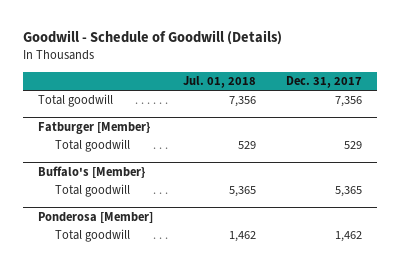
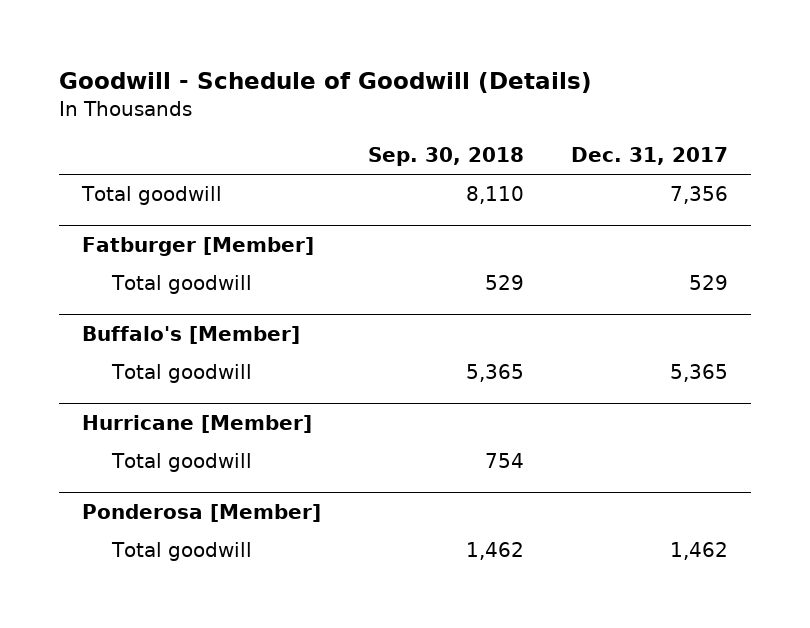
[182,76,256,89] Jul. 01, 2018 -> none
none -> [367,147,524,167] Sep. 30, 2018
[37,122,150,135] Fatburger [Member} -> [82,236,315,256] Fatburger [Member]
[37,166,145,179] Buffalo's [Member} -> [82,325,301,344] Buffalo's [Member]
none -> [82,414,313,433] Hurricane [Member]
none -> [110,453,252,473] Total goodwill

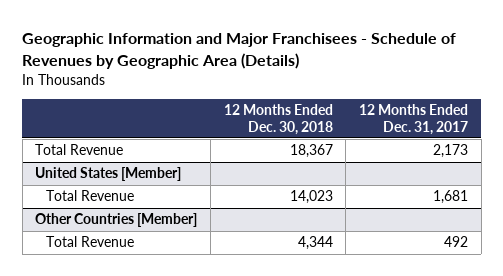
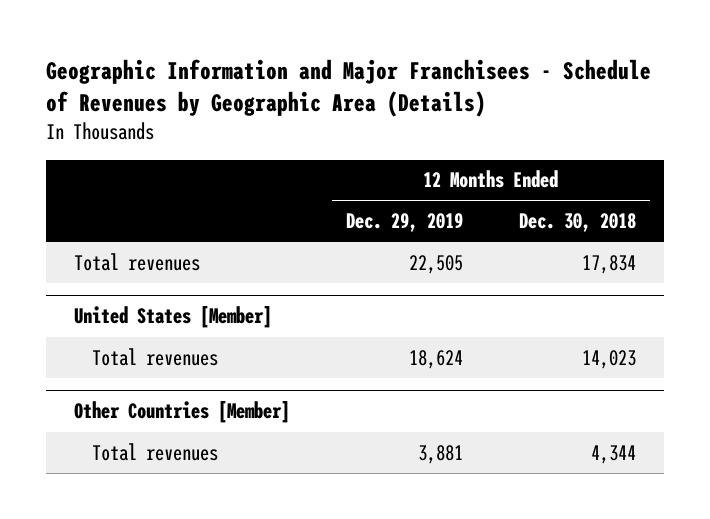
[358,104,468,135] 12 Months Ended Dec. 31, 2017 -> none
none -> [346,213,464,233] Dec. 29, 2019
[35,144,124,156] Total Revenue -> none
none -> [74,252,201,271] Total revenues
[45,190,134,202] Total Revenue -> [92,347,219,366] Total revenues
[45,236,134,248] Total Revenue -> [92,442,219,461] Total revenues

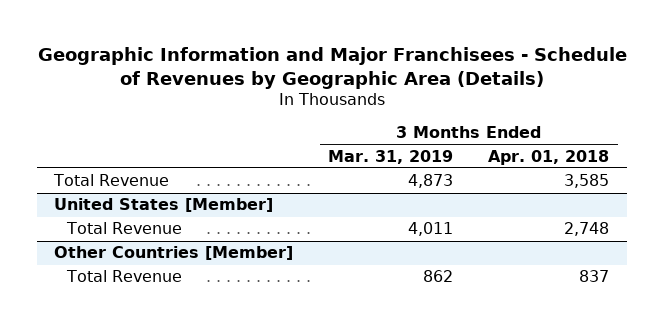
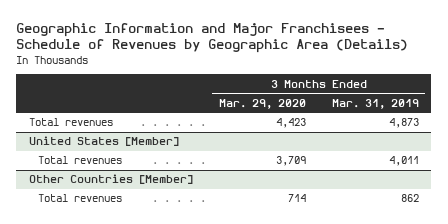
[488,149,610,165] Apr. 01, 2018 -> none
none -> [218,98,306,109] Mar. 29, 2020
[53,174,170,187] Total Revenue -> [29,118,114,127] Total revenues
[66,222,183,235] Total Revenue -> [38,156,123,165] Total revenues
[66,270,183,283] Total Revenue -> [38,194,123,203] Total revenues

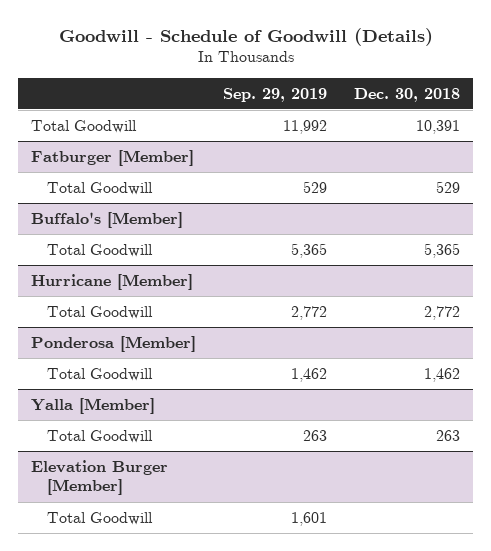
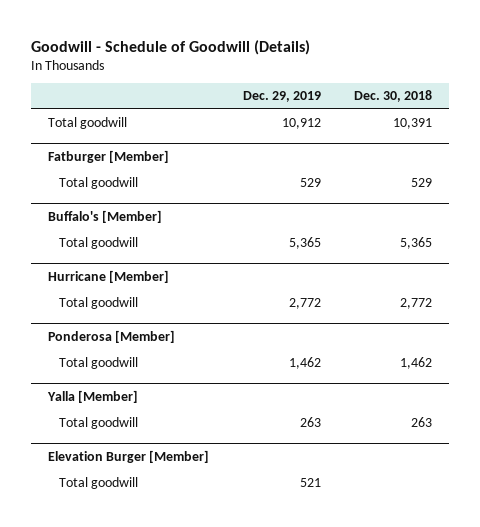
[223,87,328,102] Sep. 29, 2019 -> none
none -> [242,91,321,103] Dec. 29, 2019
[31,119,138,133] Total Goodwill -> [47,117,127,130] Total goodwill
[46,181,153,195] Total Goodwill -> [58,177,138,190] Total goodwill
[46,243,153,257] Total Goodwill -> [58,237,138,250] Total goodwill
[46,305,153,319] Total Goodwill -> [58,297,138,310] Total goodwill
[46,367,153,381] Total Goodwill -> [58,357,138,370] Total goodwill
[46,429,153,443] Total Goodwill -> [58,417,138,430] Total goodwill
[46,511,153,525] Total Goodwill -> [58,477,138,490] Total goodwill

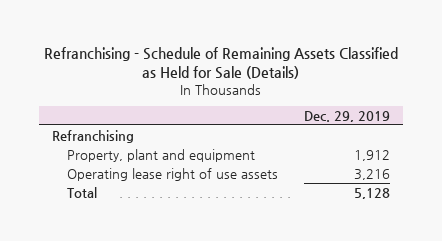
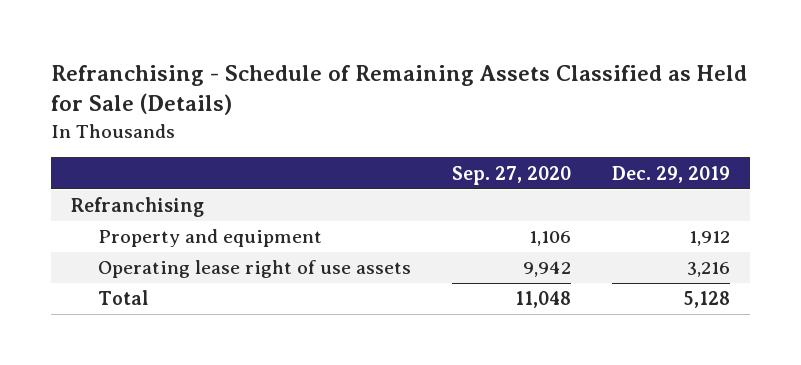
none -> [451,165,571,185] Sep. 27, 2020
[67,148,256,162] Property, plant and equipment -> [97,229,322,248] Property and equipment

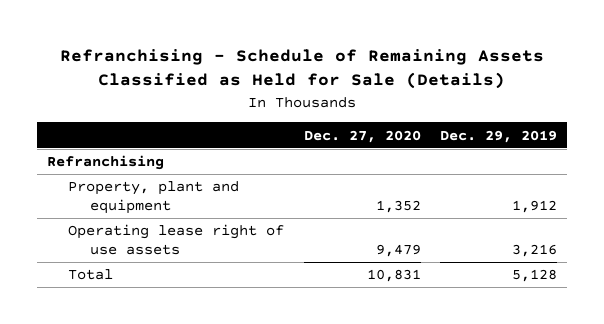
[451,165,571,185] Sep. 27, 2020 -> none
none -> [303,129,421,143] Dec. 27, 2020
[97,229,322,248] Property and equipment -> [68,181,240,214] Property, plant and equipment

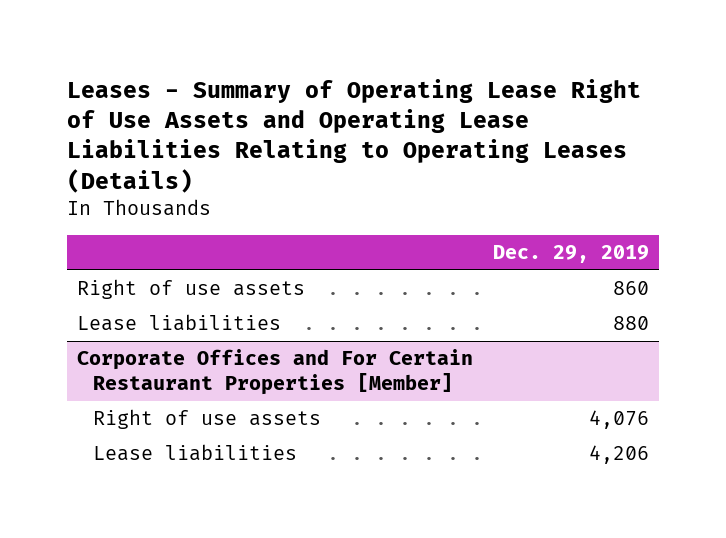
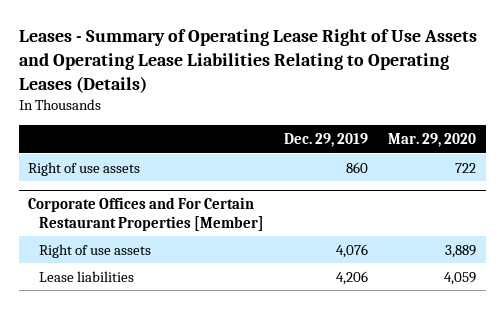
none -> [388,133,477,148] Mar. 29, 2020
[76,314,281,332] Lease liabilities -> none

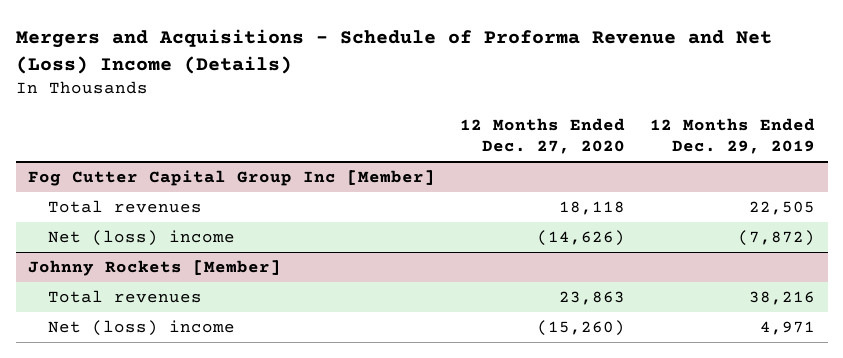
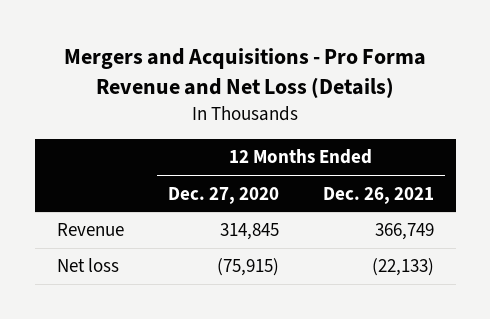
[15,28,772,74] Mergers and Acquisitions - Schedule of Proforma Revenue and Net (Loss) Income (Details) -> [64,48,427,98] Mergers and Acquisitions - Pro Forma Revenue and Net Loss (Details)
[650,118,816,155] 12 Months Ended Dec. 29, 2019 -> none
none -> [322,186,434,204] Dec. 26, 2021
[28,170,436,187] Fog Cutter Capital Group Inc [Member] -> none
[47,200,202,214] Total revenues -> none
[28,260,282,277] Johnny Rockets [Member] -> none
[47,290,202,304] Total revenues -> none
[47,320,235,337] Net (loss) income -> none
none -> [56,223,124,237] Revenue
[47,230,235,247] Net (loss) income -> [56,258,119,273] Net loss
[537,230,626,247] (14,626) -> [216,258,279,277] (75,915)

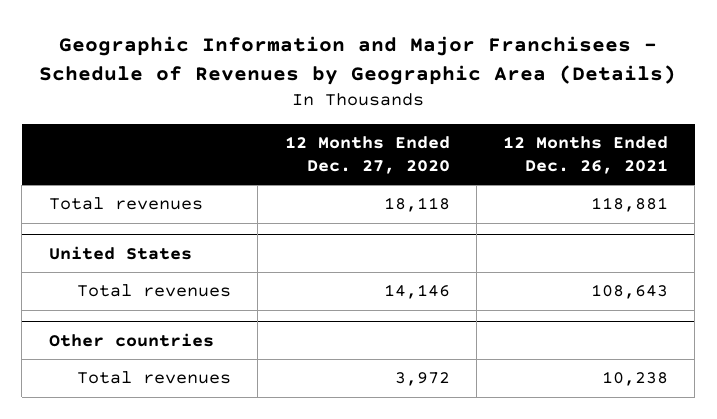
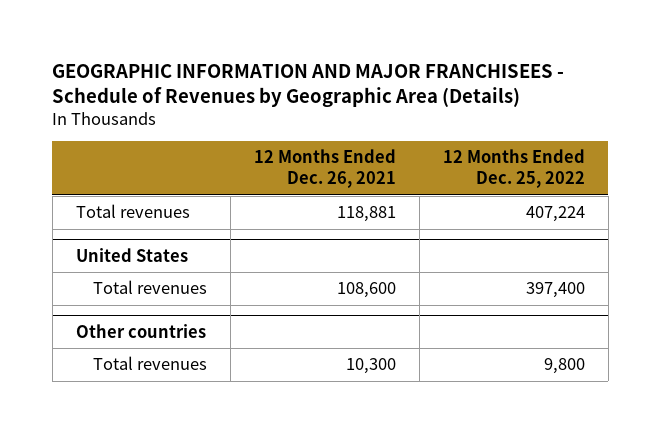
[39,35,677,85] Geographic Information and Major Franchisees - Schedule of Revenues by Geographic Area (Details) -> [52,63,565,107] GEOGRAPHIC INFORMATION AND MAJOR FRANCHISEES - Schedule of Revenues by Geographic Area (Details)
[284,136,450,175] 12 Months Ended Dec. 27, 2020 -> none
none -> [442,149,585,189] 12 Months Ended Dec. 25, 2022
[591,284,669,300] 108,643 -> [336,282,396,299] 108,600
[602,371,669,387] 10,238 -> [345,358,396,375] 10,300

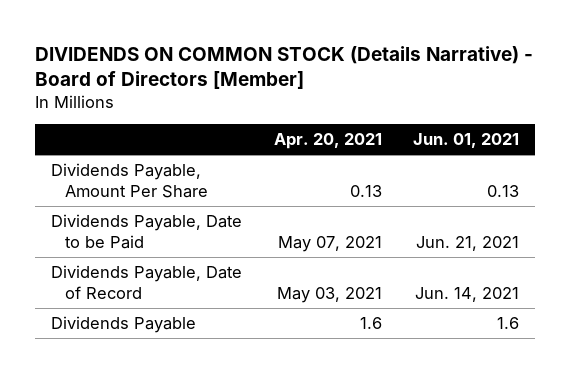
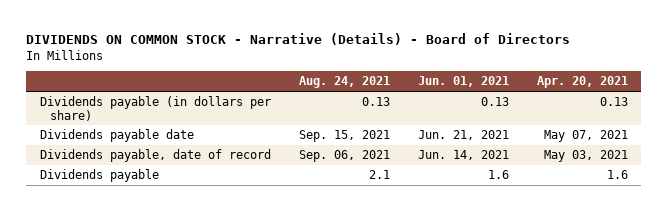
[35,45,534,90] DIVIDENDS ON COMMON STOCK (Details Narrative) - Board of Directors [Member] -> [26,33,571,46] DIVIDENDS ON COMMON STOCK - Narrative (Details) - Board of Directors
none -> [299,76,391,89] Aug. 24, 2021
[51,162,209,198] Dividends Payable, Amount Per Share -> [40,96,272,121] Dividends payable (in dollars per share)
[51,213,243,249] Dividends Payable, Date to be Paid -> [40,129,195,143] Dividends payable date
[51,264,243,299] Dividends Payable, Date of Record -> [40,149,272,163] Dividends payable, date of record
[51,315,197,333] Dividends Payable -> [40,169,160,183] Dividends payable

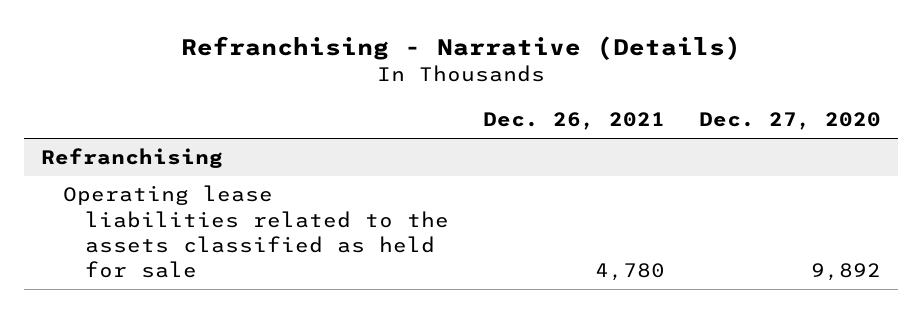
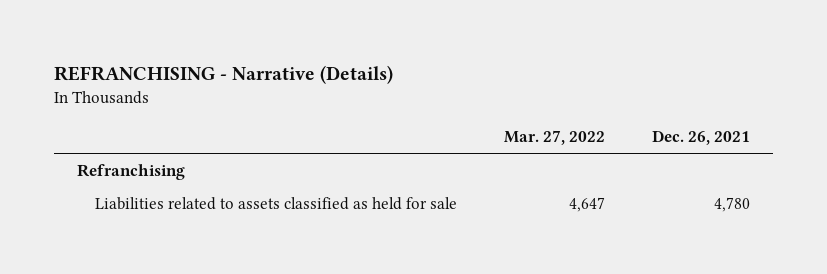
[181,35,742,60] Refranchising - Narrative (Details) -> [53,65,393,85] REFRANCHISING - Narrative (Details)
[699,112,882,131] Dec. 27, 2020 -> none
none -> [504,130,606,146] Mar. 27, 2022
[63,185,449,279] Operating lease liabilities related to the assets classified as held for sale -> [95,197,458,211] Liabilities related to assets classified as held for sale

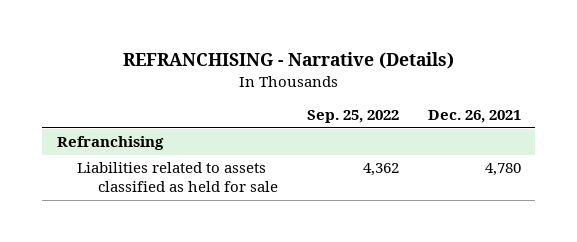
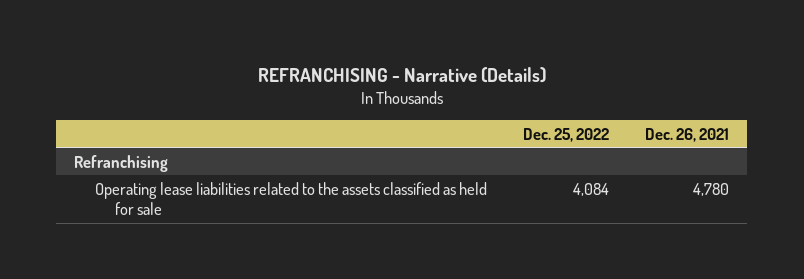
[306,110,399,124] Sep. 25, 2022 -> none
none -> [523,127,610,142] Dec. 25, 2022
[77,162,279,193] Liabilities related to assets classified as held for sale -> [94,181,487,216] Operating lease liabilities related to the assets classified as held for sale

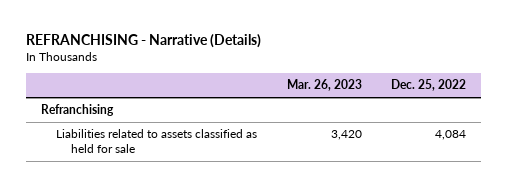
[645,127,730,142] Dec. 26, 2021 -> none
none -> [286,79,362,92] Mar. 26, 2023
[94,181,487,216] Operating lease liabilities related to the assets classified as held for sale -> [56,129,258,154] Liabilities related to assets classified as held for sale

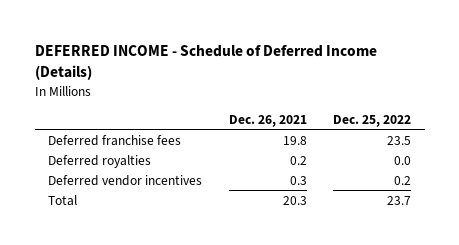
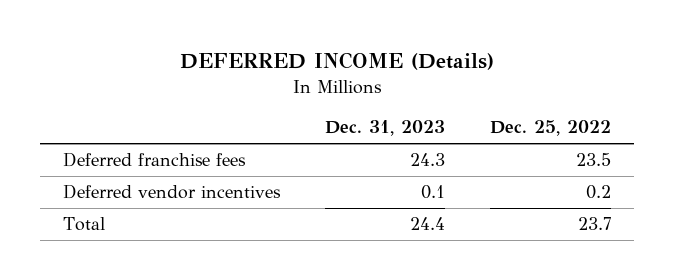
[34,44,377,81] DEFERRED INCOME - Schedule of Deferred Income (Details) -> [179,52,494,71] DEFERRED INCOME (Details)
[228,114,307,127] Dec. 26, 2021 -> none
none -> [324,120,445,137] Dec. 31, 2023
[48,154,152,168] Deferred royalties -> none

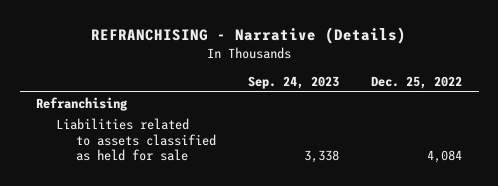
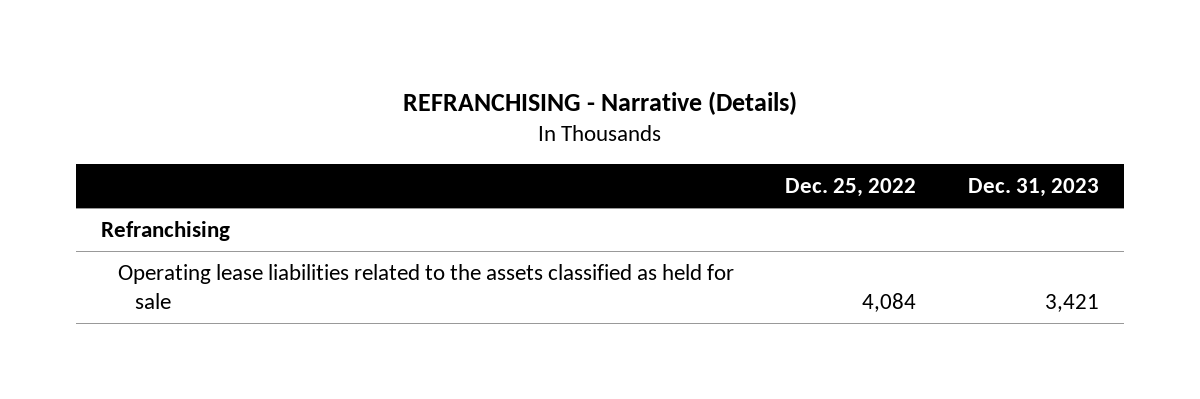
[247,75,339,89] Sep. 24, 2023 -> none
none -> [967,177,1099,197] Dec. 31, 2023
[55,118,216,161] Liabilities related to assets classified as held for sale -> [118,263,735,310] Operating lease liabilities related to the assets classified as held for sale

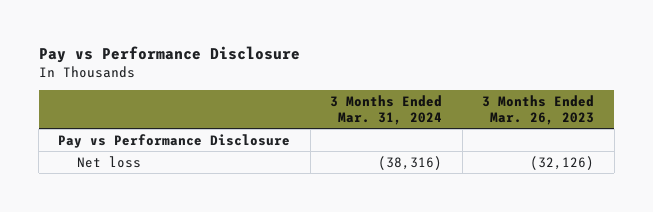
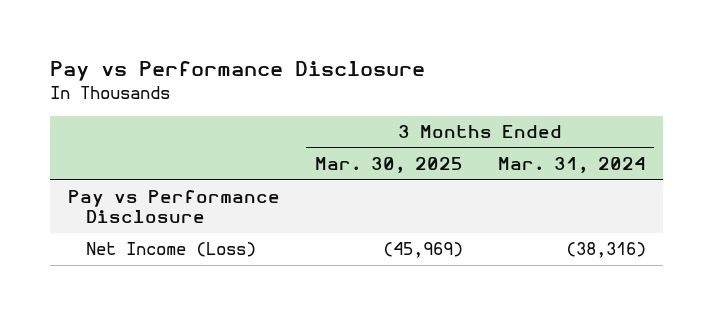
[482,95,595,126] 3 Months Ended Mar. 26, 2023 -> none
none -> [314,157,463,174] Mar. 30, 2025
[76,155,141,168] Net loss -> [85,242,256,258] Net Income (Loss)

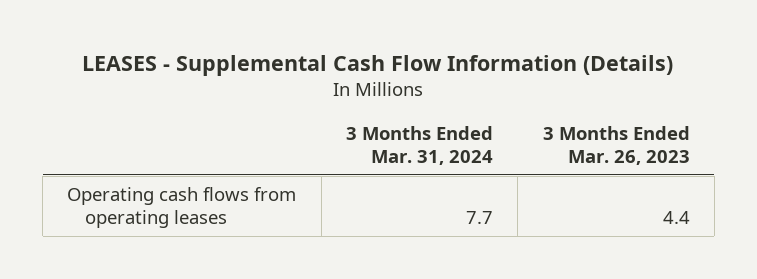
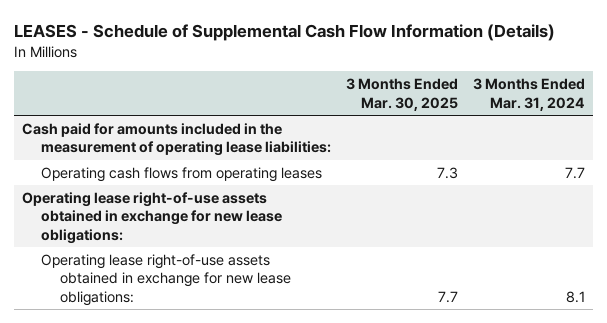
[82,55,674,77] LEASES - Supplemental Cash Flow Information (Details) -> [14,23,556,41] LEASES - Schedule of Supplemental Cash Flow Information (Details)
[542,126,690,165] 3 Months Ended Mar. 26, 2023 -> none
none -> [346,78,459,111] 3 Months Ended Mar. 30, 2025
none -> [21,122,332,157] Cash paid for amounts included in the measurement of operating lease liabilities:
none -> [21,191,283,244] Operating lease right-of-use assets obtained in exchange for new lease obligations:
none -> [41,253,292,306] Operating lease right-of-use assets obtained in exchange for new lease obligations:

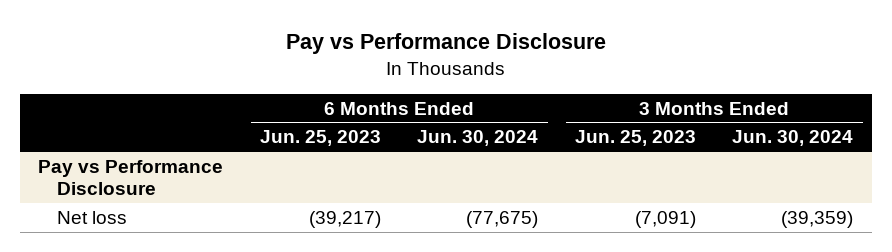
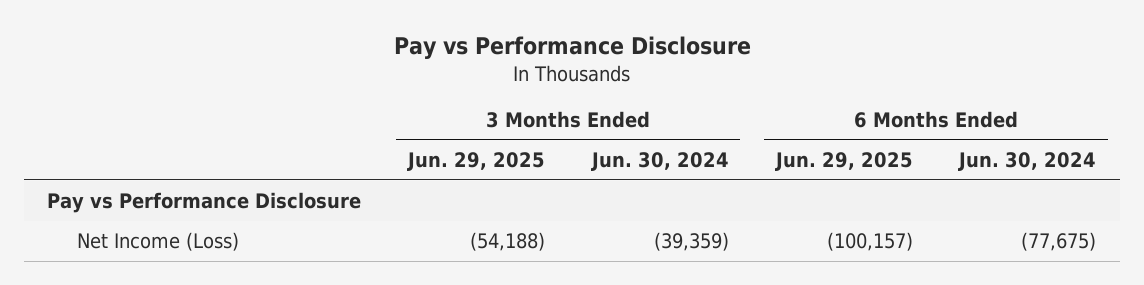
[259,130,381,147] Jun. 25, 2023 -> none
[574,130,696,147] Jun. 25, 2023 -> none
none -> [407,151,546,171] Jun. 29, 2025
none -> [774,151,913,171] Jun. 29, 2025
[57,210,128,224] Net loss -> [76,231,239,251] Net Income (Loss)

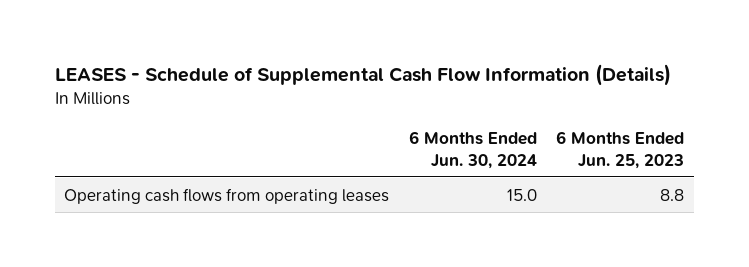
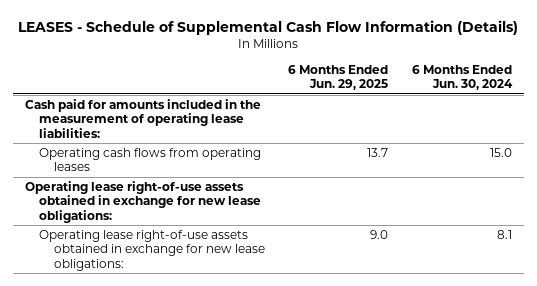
[556,130,685,169] 6 Months Ended Jun. 25, 2023 -> none
none -> [288,64,389,91] 6 Months Ended Jun. 29, 2025
none -> [24,98,261,138] Cash paid for amounts included in the measurement of operating lease liabilities:
none -> [24,180,262,223] Operating lease right-of-use assets obtained in exchange for new lease obligations:
none -> [39,229,265,271] Operating lease right-of-use assets obtained in exchange for new lease obligations:

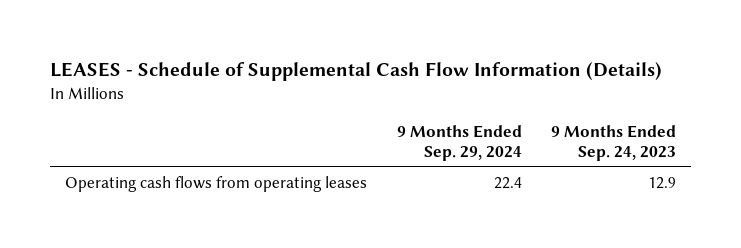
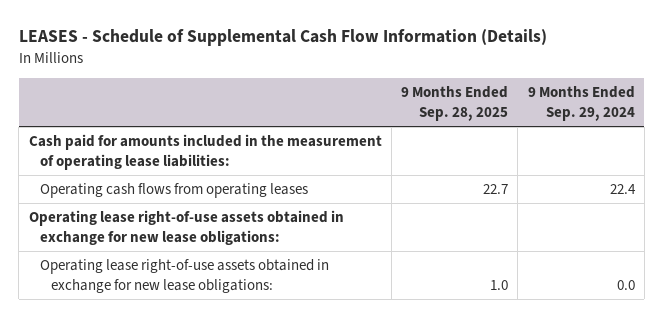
[551,124,677,162] 9 Months Ended Sep. 24, 2023 -> none
none -> [401,86,509,121] 9 Months Ended Sep. 28, 2025
none -> [28,134,382,170] Cash paid for amounts included in the measurement of operating lease liabilities:
none -> [28,210,344,245] Operating lease right-of-use assets obtained in exchange for new lease obligations:
none -> [40,259,330,293] Operating lease right-of-use assets obtained in exchange for new lease obligations:

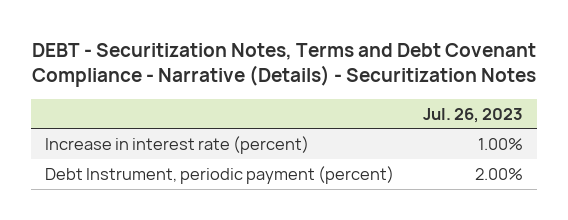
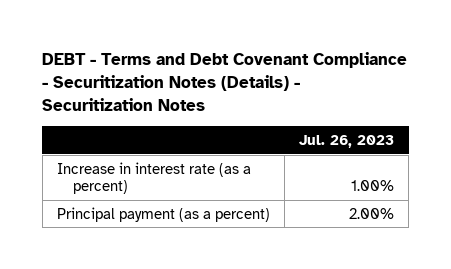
[32,42,537,88] DEBT - Securitization Notes, Terms and Debt Covenant Compliance - Narrative (Details) - Securitization Notes -> [42,52,408,112] DEBT - Terms and Debt Covenant Compliance - Securitization Notes (Details) - Securitization Notes
[45,135,310,154] Increase in interest rate (percent) -> [56,161,251,194] Increase in interest rate (as a percent)
[45,165,395,184] Debt Instrument, periodic payment (percent) -> [56,206,270,222] Principal payment (as a percent)

